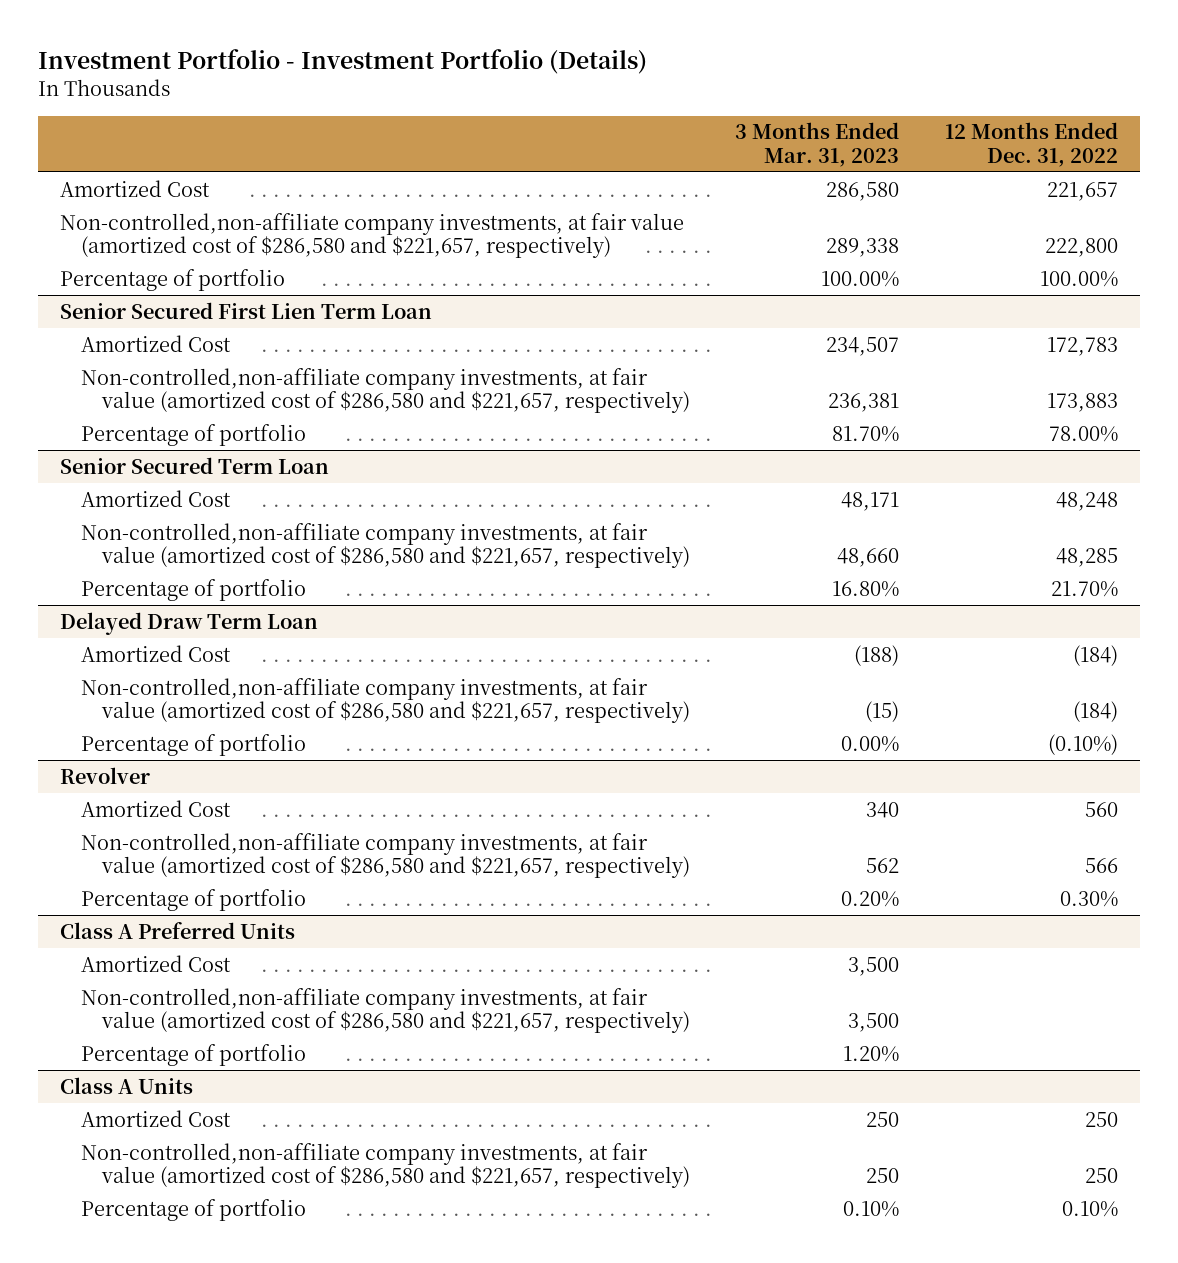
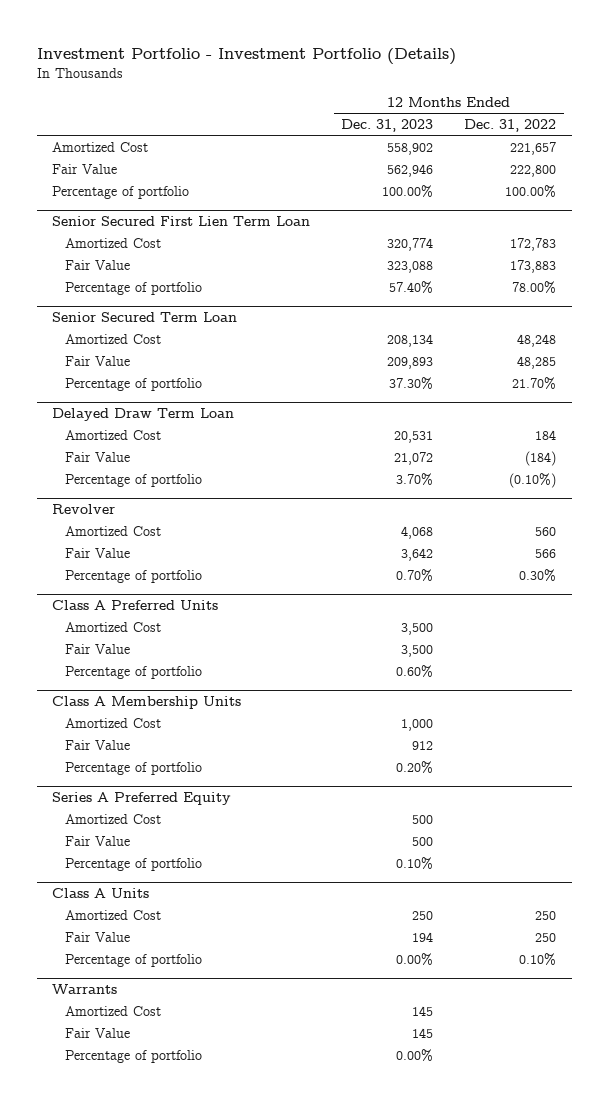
[735,122,900,167] 3 Months Ended Mar. 31, 2023 -> none
none -> [341,119,434,133] Dec. 31, 2023
[60,212,685,259] Non-controlled,non-affiliate company investments, at fair value (amortized cost of $286,580 and $221,657, respectively) -> [52,163,118,174] Fair Value
[81,367,690,414] Non-controlled,non-affiliate company investments, at fair value (amortized cost of $286,580 and $221,657, respectively) -> [64,259,130,270] Fair Value
[81,522,690,569] Non-controlled,non-affiliate company investments, at fair value (amortized cost of $286,580 and $221,657, respectively) -> [64,355,130,366] Fair Value
[1072,644,1118,666] (184) -> [535,429,557,440] 184
[81,677,690,724] Non-controlled,non-affiliate company investments, at fair value (amortized cost of $286,580 and $221,657, respectively) -> [64,451,130,462] Fair Value
[81,832,690,879] Non-controlled,non-affiliate company investments, at fair value (amortized cost of $286,580 and $221,657, respectively) -> [64,547,130,558] Fair Value
[81,987,690,1034] Non-controlled,non-affiliate company investments, at fair value (amortized cost of $286,580 and $221,657, respectively) -> [64,643,130,654] Fair Value
none -> [52,696,242,710] Class A Membership Units
none -> [64,717,161,728] Amortized Cost
none -> [64,739,130,750] Fair Value
none -> [64,761,202,775] Percentage of portfolio
none -> [52,792,232,806] Series A Preferred Equity
none -> [64,813,161,824] Amortized Cost
none -> [64,835,130,846] Fair Value
none -> [64,857,202,871] Percentage of portfolio
[81,1142,690,1189] Non-controlled,non-affiliate company investments, at fair value (amortized cost of $286,580 and $221,657, respectively) -> [64,931,130,942] Fair Value
none -> [52,984,118,995] Warrants
none -> [64,1005,161,1016] Amortized Cost
none -> [64,1027,130,1038] Fair Value
none -> [64,1049,202,1063] Percentage of portfolio

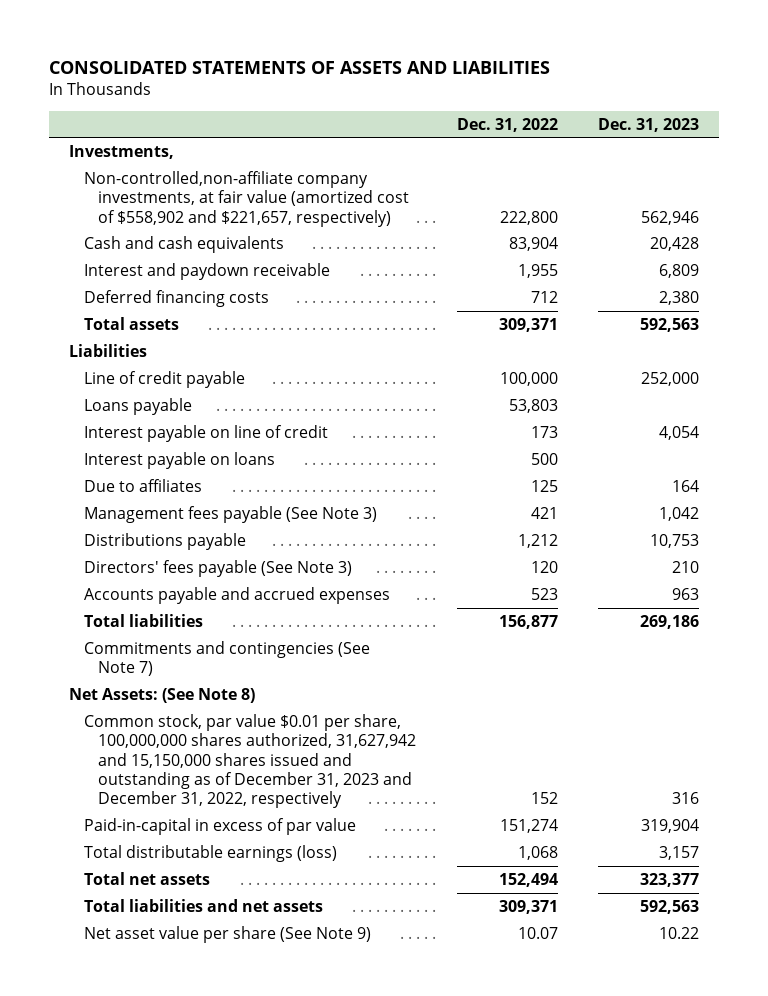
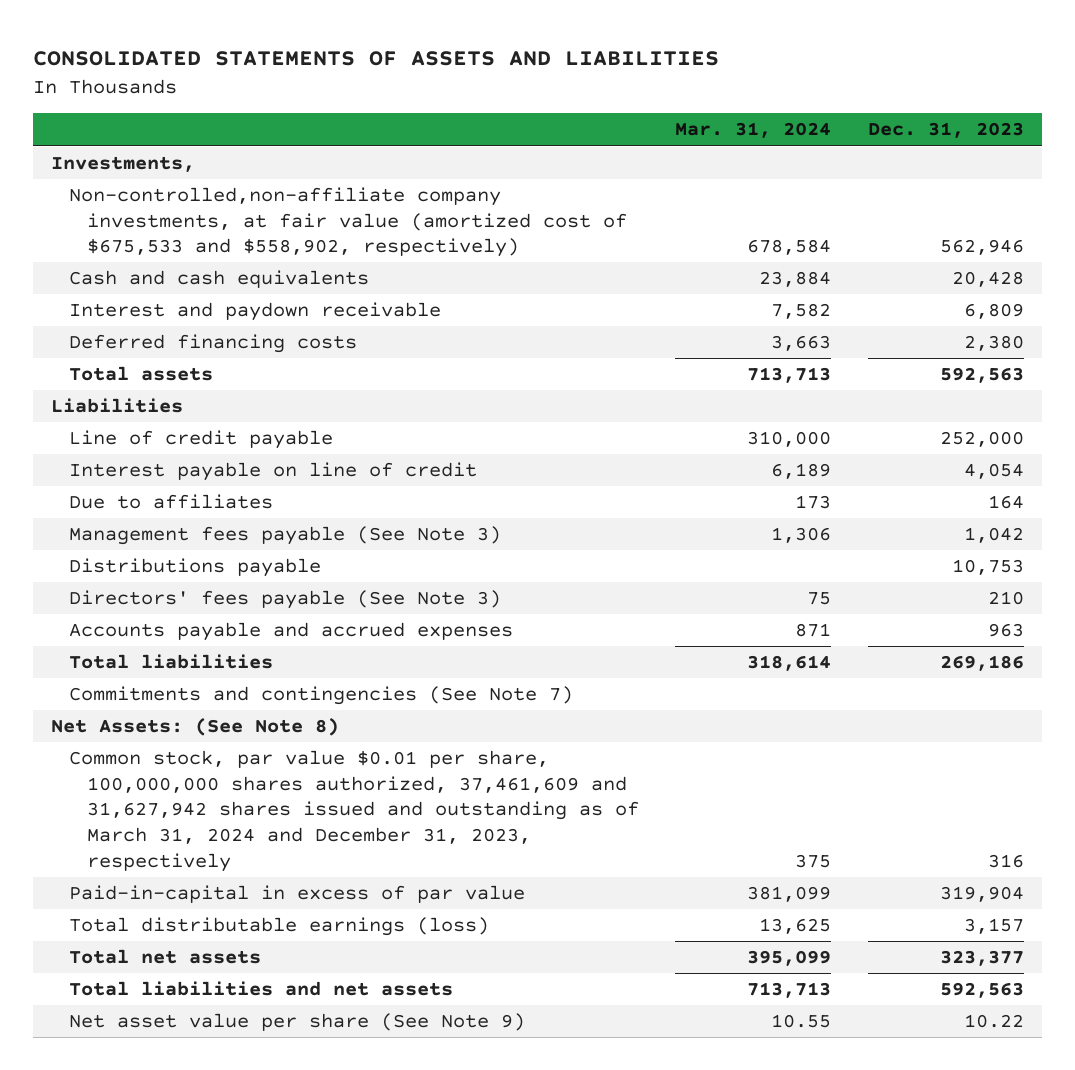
[456,117,558,132] Dec. 31, 2022 -> none
none -> [675,122,832,139] Mar. 31, 2024
[83,170,410,227] Non-controlled,non-affiliate company investments, at fair value (amortized cost of $558,902 and $221,657, respectively) -> [68,187,627,258] Non-controlled,non-affiliate company investments, at fair value (amortized cost of $675,533 and $558,902, respectively)
[83,397,192,415] Loans payable -> none
[83,451,275,469] Interest payable on loans -> none
[83,713,417,809] Common stock, par value $0.01 per share, 100,000,000 shares authorized, 31,627,942 and 15,150,000 shares issued and outstanding as of December 31, 2023 and December 31, 2022, respectively -> [68,750,639,872] Common stock, par value $0.01 per share, 100,000,000 shares authorized, 37,461,609 and 31,627,942 shares issued and outstanding as of March 31, 2024 and December 31, 2023, respectively

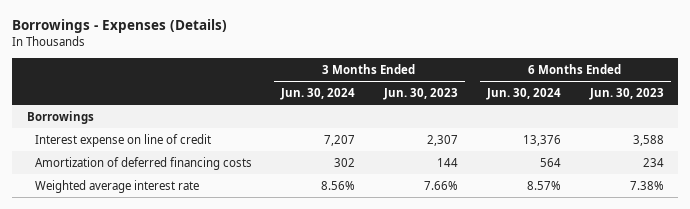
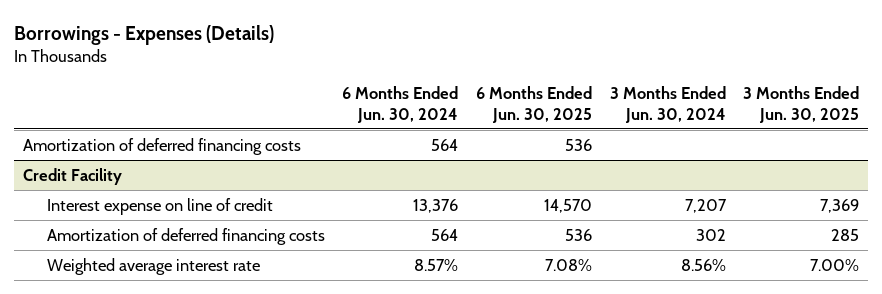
[382,87,458,100] Jun. 30, 2023 -> none
[588,87,664,100] Jun. 30, 2023 -> none
none -> [475,86,592,123] 6 Months Ended Jun. 30, 2025
none -> [743,86,860,123] 3 Months Ended Jun. 30, 2025
[26,110,94,124] Borrowings -> none
none -> [22,137,301,155] Amortization of deferred financing costs
none -> [22,167,122,185] Credit Facility

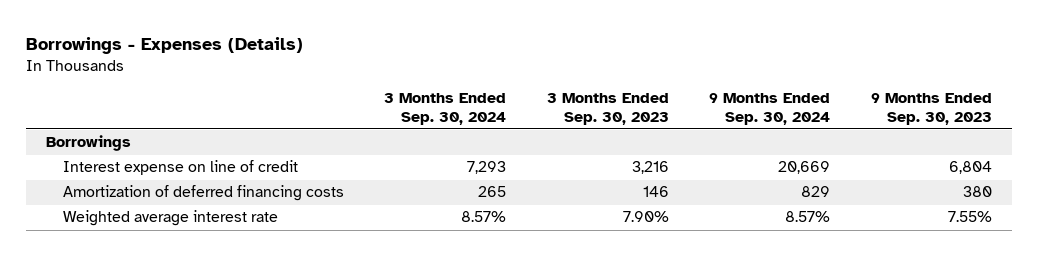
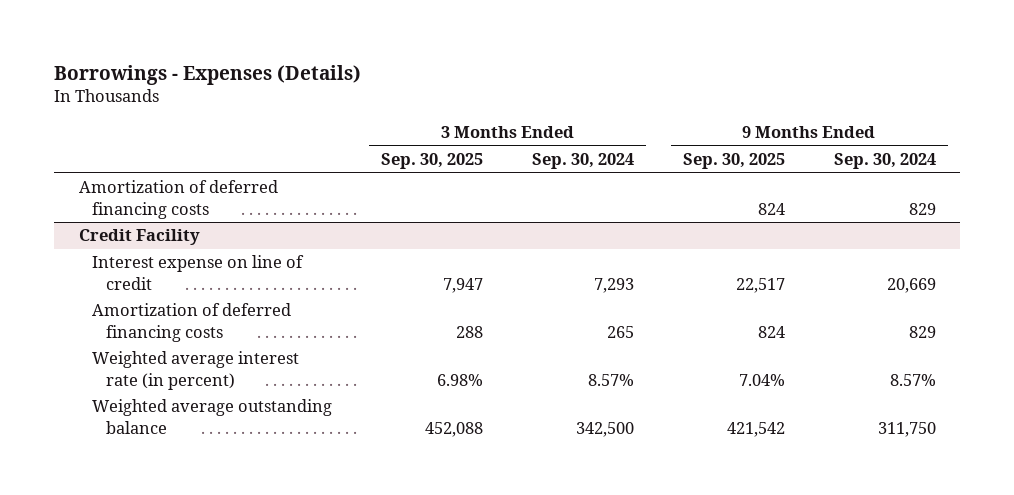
[546,93,669,125] 3 Months Ended Sep. 30, 2023 -> none
[870,93,992,125] 9 Months Ended Sep. 30, 2023 -> none
none -> [381,153,484,170] Sep. 30, 2025
none -> [682,153,785,170] Sep. 30, 2025
[46,135,132,152] Borrowings -> none
none -> [78,180,278,219] Amortization of deferred financing costs
none -> [78,229,200,246] Credit Facility
[62,210,278,227] Weighted average interest rate -> [92,351,300,390] Weighted average interest rate (in percent)
none -> [92,399,333,434] Weighted average outstanding balance

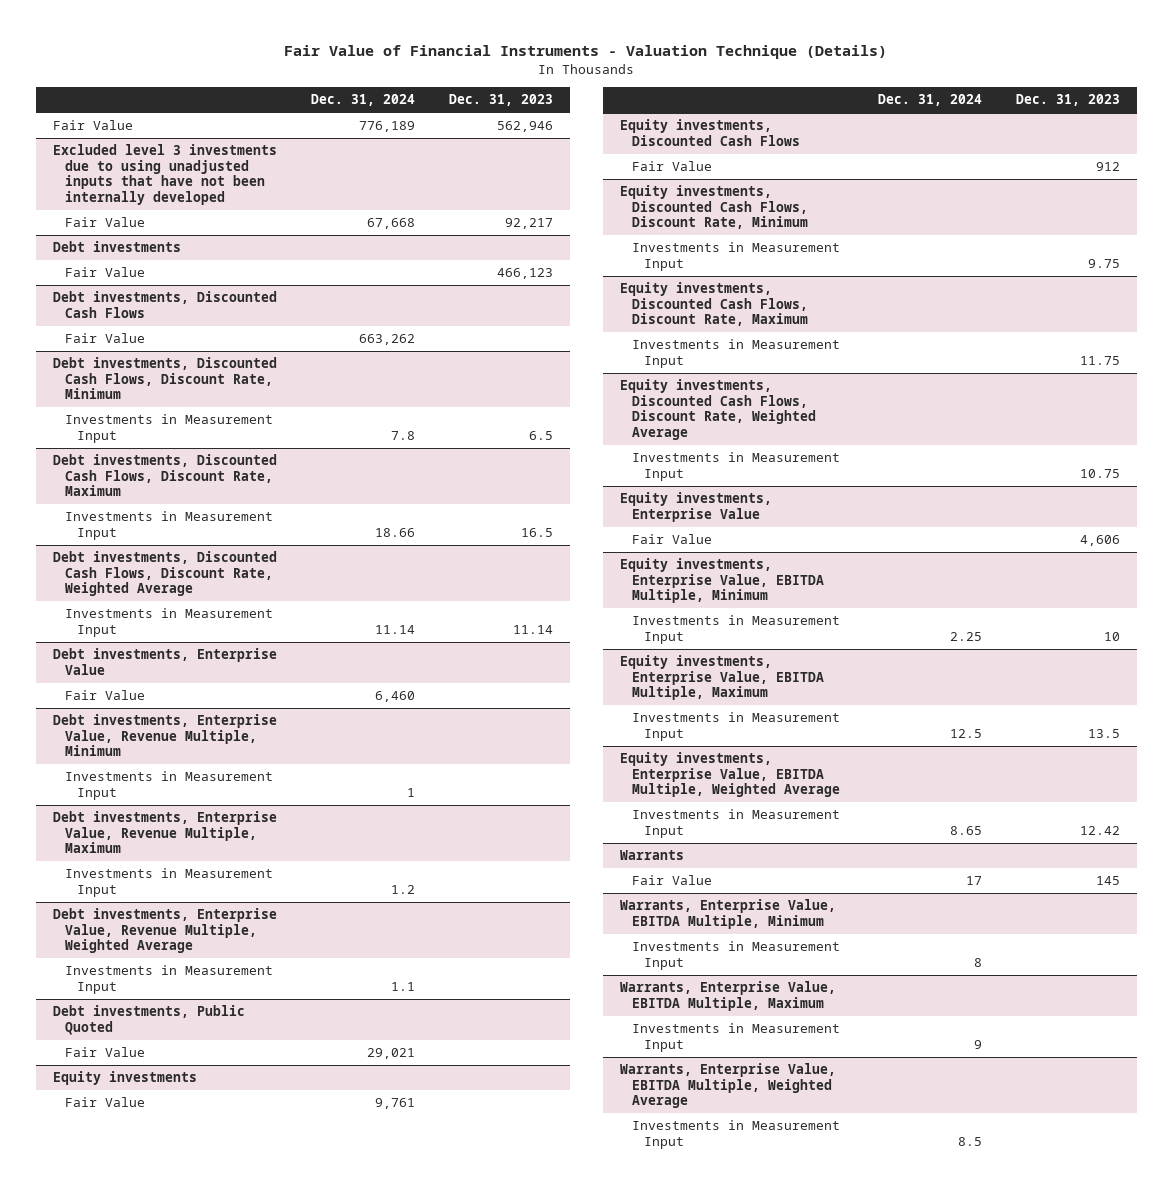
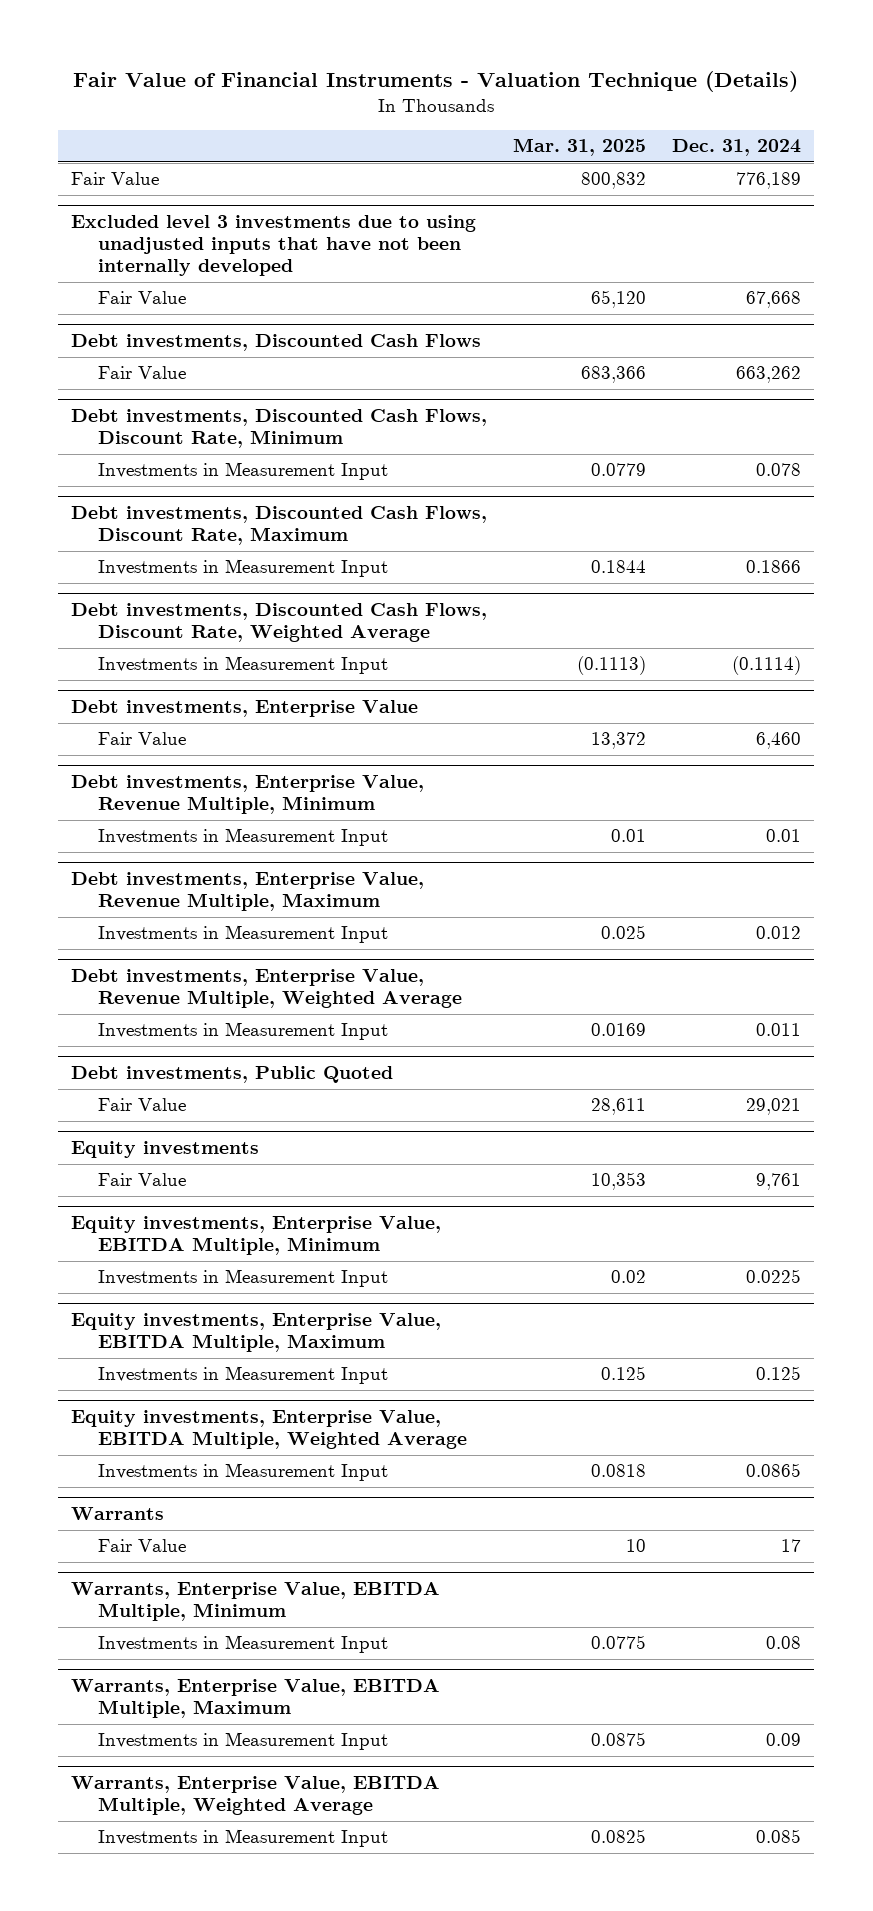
[448,94,553,107] Dec. 31, 2023 -> none
none -> [513,138,647,157] Mar. 31, 2025
[52,241,181,253] Debt investments -> none
[65,267,146,278] Fair Value -> none
[390,430,415,440] 7.8 -> [756,463,802,477] 0.078
[374,527,415,537] 18.66 -> [746,560,802,574] 0.1866
[374,624,415,634] 11.14 -> [732,656,802,676] (0.1114)
[406,787,415,797] 1 -> [766,829,802,843] 0.01
[390,884,415,894] 1.2 -> [756,926,802,940] 0.012
[390,981,415,991] 1.1 -> [756,1023,802,1037] 0.011
[619,119,800,146] Equity investments, Discounted Cash Flows -> none
[631,161,712,172] Fair Value -> none
[619,185,808,230] Equity investments, Discounted Cash Flows, Discount Rate, Minimum -> none
[631,242,840,271] Investments in Measurement Input -> none
[619,282,808,327] Equity investments, Discounted Cash Flows, Discount Rate, Maximum -> none
[631,339,840,368] Investments in Measurement Input -> none
[619,379,816,440] Equity investments, Discounted Cash Flows, Discount Rate, Weighted Average -> none
[631,452,840,481] Investments in Measurement Input -> none
[619,492,772,522] Equity investments, Enterprise Value -> none
[631,534,712,545] Fair Value -> none
[949,631,982,641] 2.25 -> [746,1269,802,1284] 0.0225
[949,728,982,738] 12.5 -> [756,1366,802,1381] 0.125
[949,825,982,835] 8.65 -> [746,1463,802,1478] 0.0865
[973,957,982,967] 8 -> [766,1636,802,1650] 0.08
[973,1039,982,1049] 9 -> [766,1733,802,1747] 0.09
[957,1136,982,1146] 8.5 -> [756,1829,802,1844] 0.085

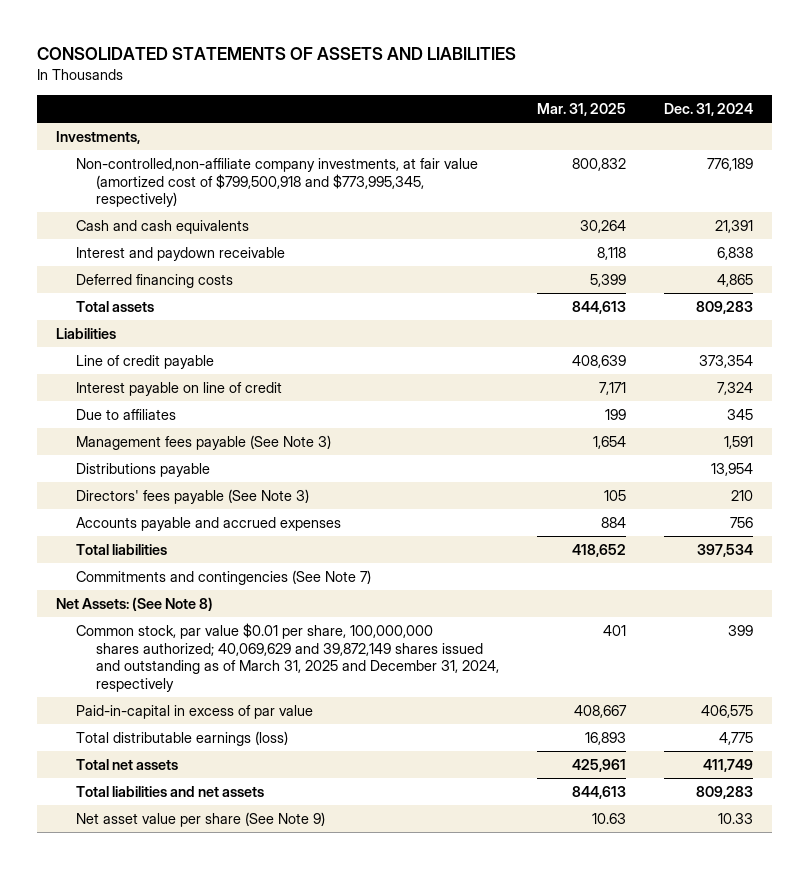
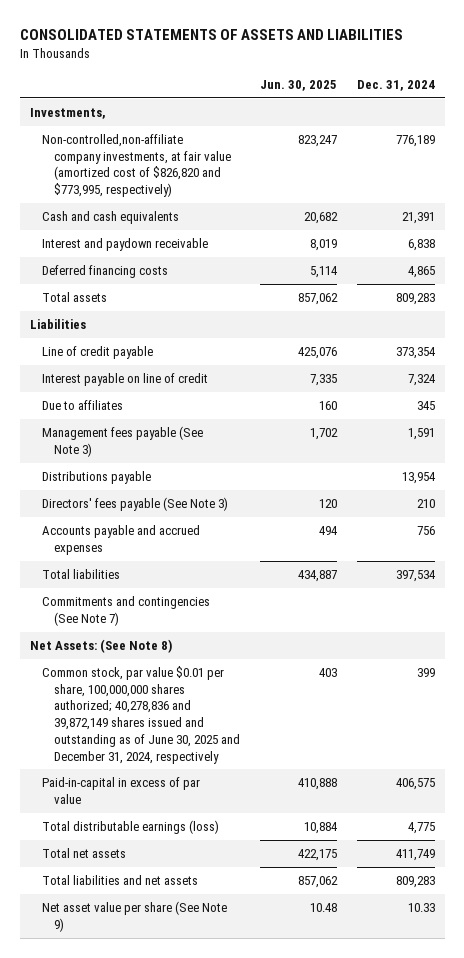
[537,102,627,116] Mar. 31, 2025 -> none
none -> [259,79,337,91] Jun. 30, 2025
[76,158,479,208] Non-controlled,non-affiliate company investments, at fair value (amortized cost of $799,500,918 and $773,995,345, respectively) -> [41,134,231,198] Non-controlled,non-affiliate company investments, at fair value (amortized cost of $826,820 and $773,995, respectively)
[76,623,500,692] Common stock, par value $0.01 per share, 100,000,000 shares authorized; 40,069,629 and 39,872,149 shares issued and outstanding as of March 31, 2025 and December 31, 2024, respectively -> [41,666,240,764] Common stock, par value $0.01 per share, 100,000,000 shares authorized; 40,278,836 and 39,872,149 shares issued and outstanding as of June 30, 2025 and December 31, 2024, respectively

